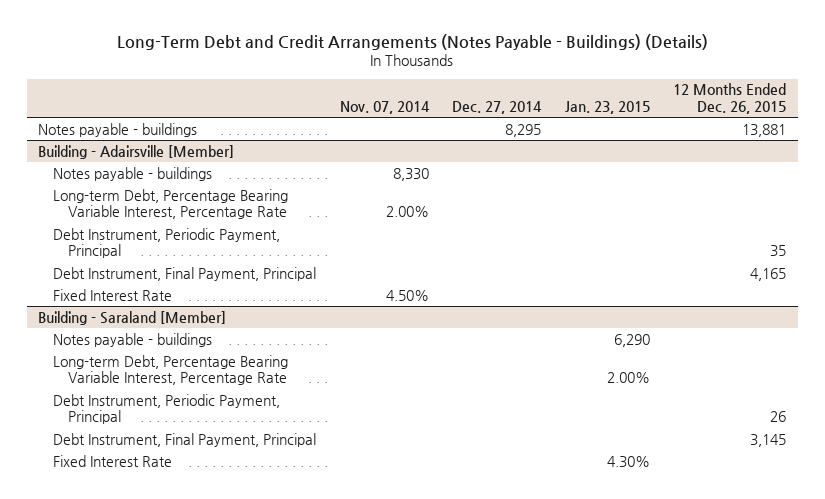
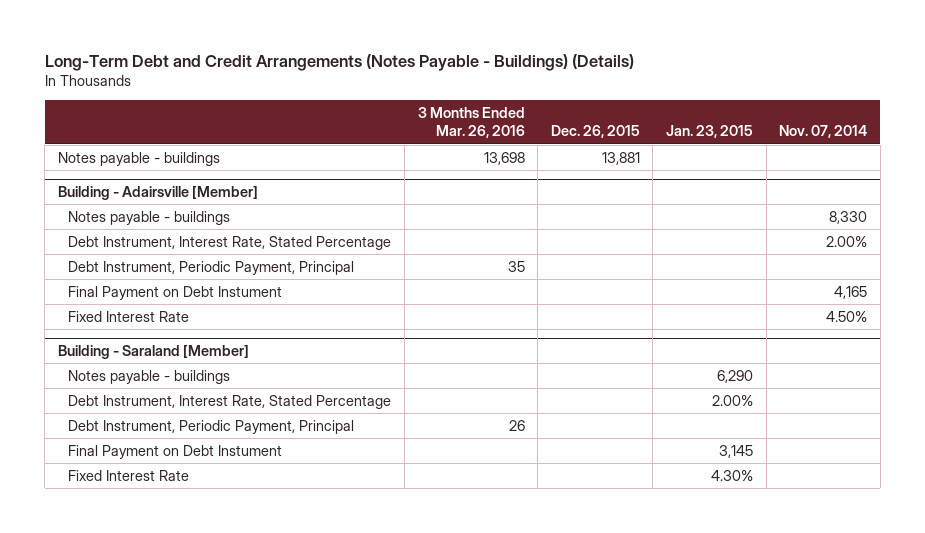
[452,101,543,115] Dec. 27, 2014 -> none
[673,83,787,115] 12 Months Ended Dec. 26, 2015 -> none
none -> [417,107,525,139] 3 Months Ended Mar. 26, 2016
none -> [550,125,640,139] Dec. 26, 2015
[53,188,289,220] Long-term Debt, Percentage Bearing Variable Interest, Percentage Rate -> none
none -> [68,235,392,250] Debt Instrument, Interest Rate, Stated Percentage
[53,266,317,281] Debt Instrument, Final Payment, Principal -> none
none -> [68,285,283,300] Final Payment on Debt Instument
[53,354,289,386] Long-term Debt, Percentage Bearing Variable Interest, Percentage Rate -> none
none -> [68,394,392,409] Debt Instrument, Interest Rate, Stated Percentage
[53,432,317,447] Debt Instrument, Final Payment, Principal -> none
none -> [68,444,283,459] Final Payment on Debt Instument

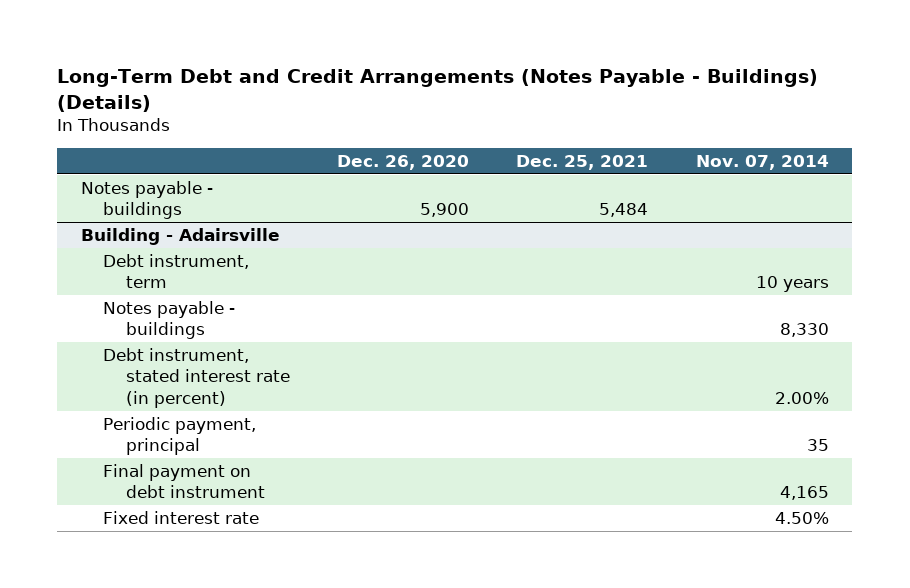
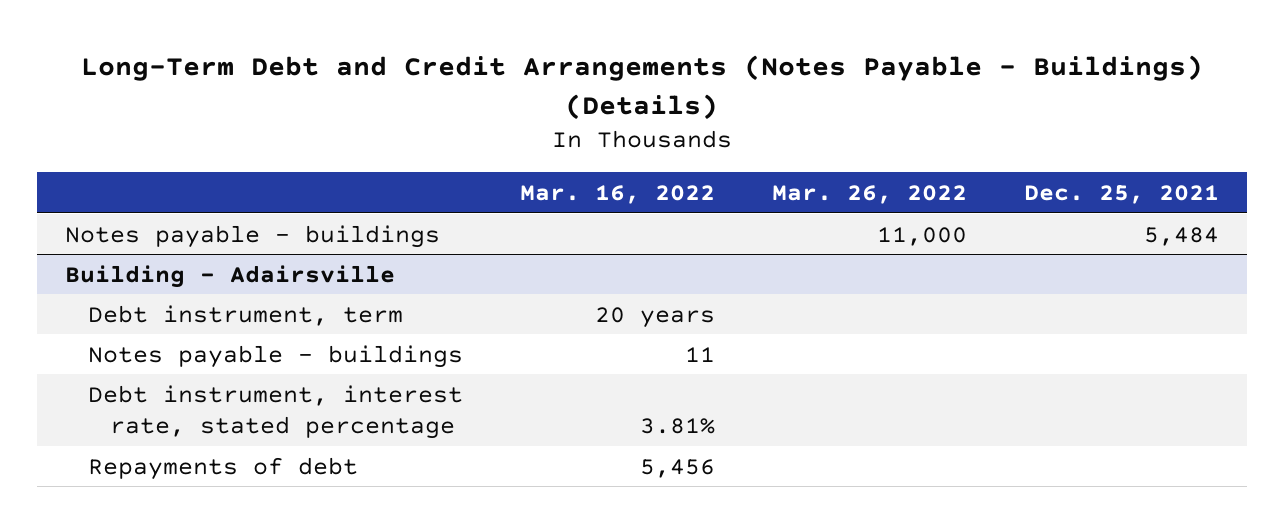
[337,154,470,170] Dec. 26, 2020 -> none
[695,154,829,170] Nov. 07, 2014 -> none
none -> [519,184,715,204] Mar. 16, 2022
none -> [771,184,967,204] Mar. 26, 2022
[103,417,257,456] Periodic payment, principal -> none
[103,464,265,499] Final payment on debt instrument -> none
[103,511,260,525] Fixed interest rate -> none
[103,348,290,408] Debt instrument, stated interest rate (in percent) -> [87,384,463,439] Debt instrument, interest rate, stated percentage
none -> [87,456,358,480] Repayments of debt

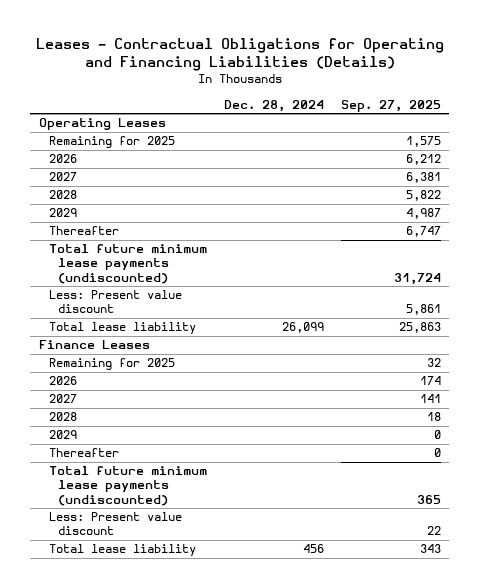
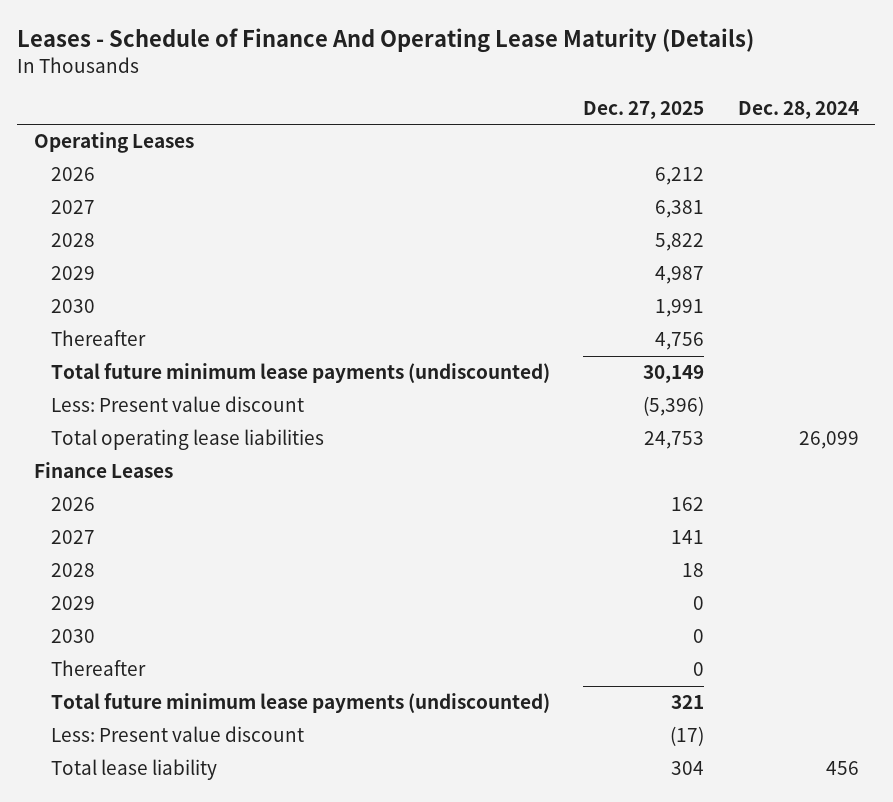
[35,37,444,72] Leases - Contractual Obligations for Operating and Financing Liabilities (Details) -> [17,27,755,53] Leases - Schedule of Finance And Operating Lease Maturity (Details)
[340,99,441,112] Sep. 27, 2025 -> none
none -> [583,100,705,119] Dec. 27, 2025
[48,136,175,149] Remaining for 2025 -> none
none -> [51,299,96,314] 2030
[48,322,196,335] Total lease liability -> [51,429,325,451] Total operating lease liabilities
[48,358,175,371] Remaining for 2025 -> none
none -> [51,629,96,644] 2030

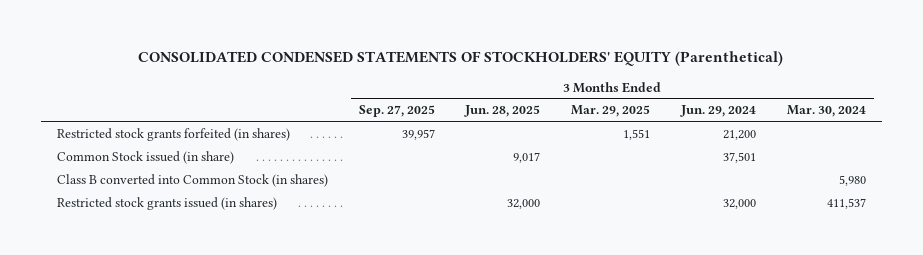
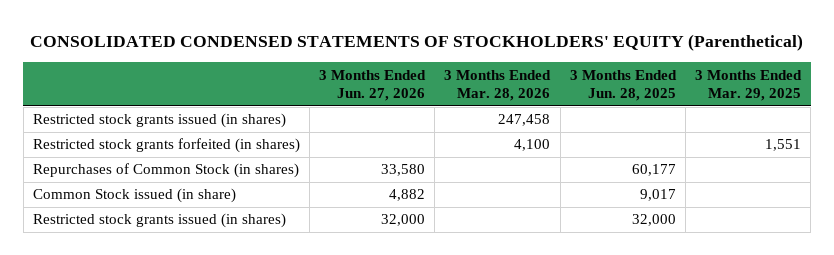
[358,105,435,118] Sep. 27, 2025 -> none
[680,105,757,118] Jun. 29, 2024 -> none
[787,105,867,118] Mar. 30, 2024 -> none
none -> [319,69,427,102] 3 Months Ended Jun. 27, 2026
none -> [444,69,552,102] 3 Months Ended Mar. 28, 2026
none -> [32,113,286,129] Restricted stock grants issued (in shares)
none -> [32,163,299,179] Repurchases of Common Stock (in shares)
[56,173,328,187] Class B converted into Common Stock (in shares) -> none

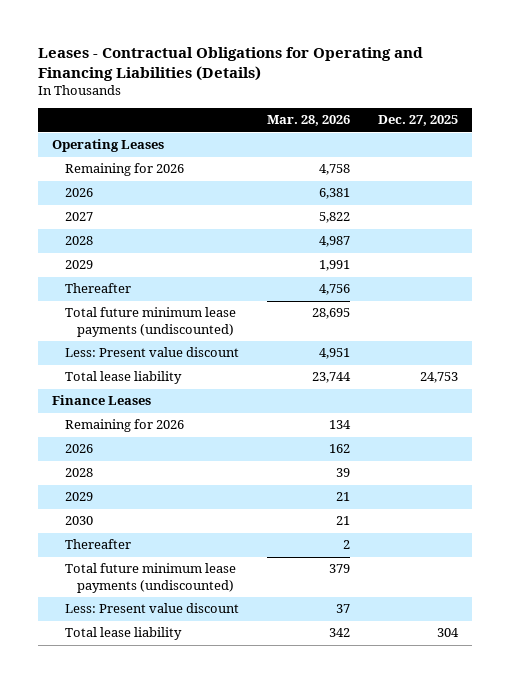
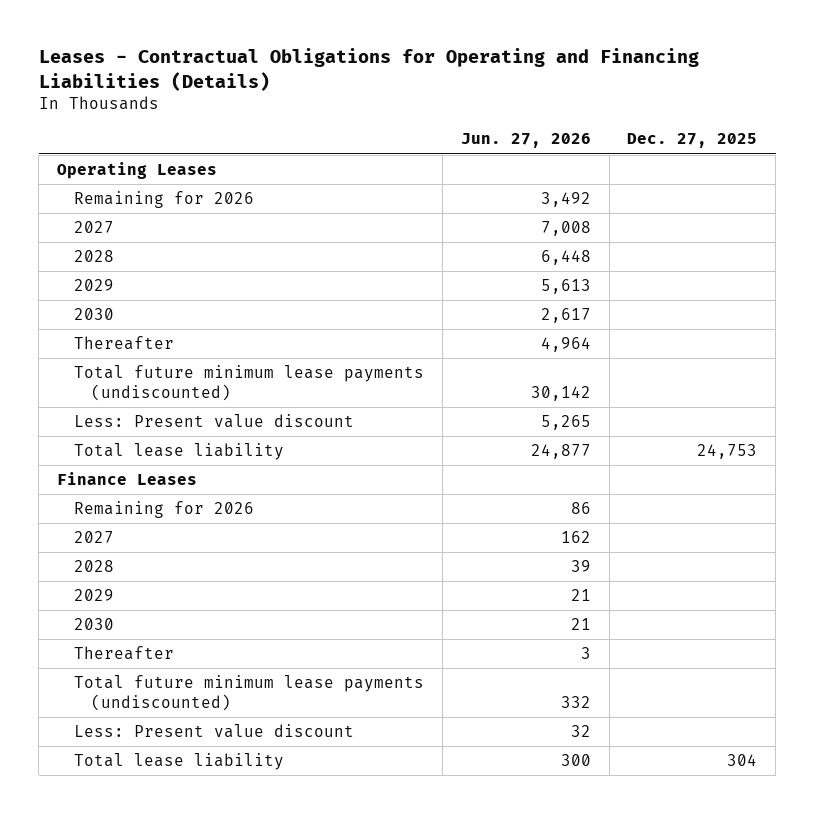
[266,115,350,127] Mar. 28, 2026 -> none
none -> [460,133,591,149] Jun. 27, 2026
[64,188,93,198] 2026 -> none
none -> [74,308,115,321] 2030
[64,444,93,454] 2026 -> [74,531,115,544] 2027

